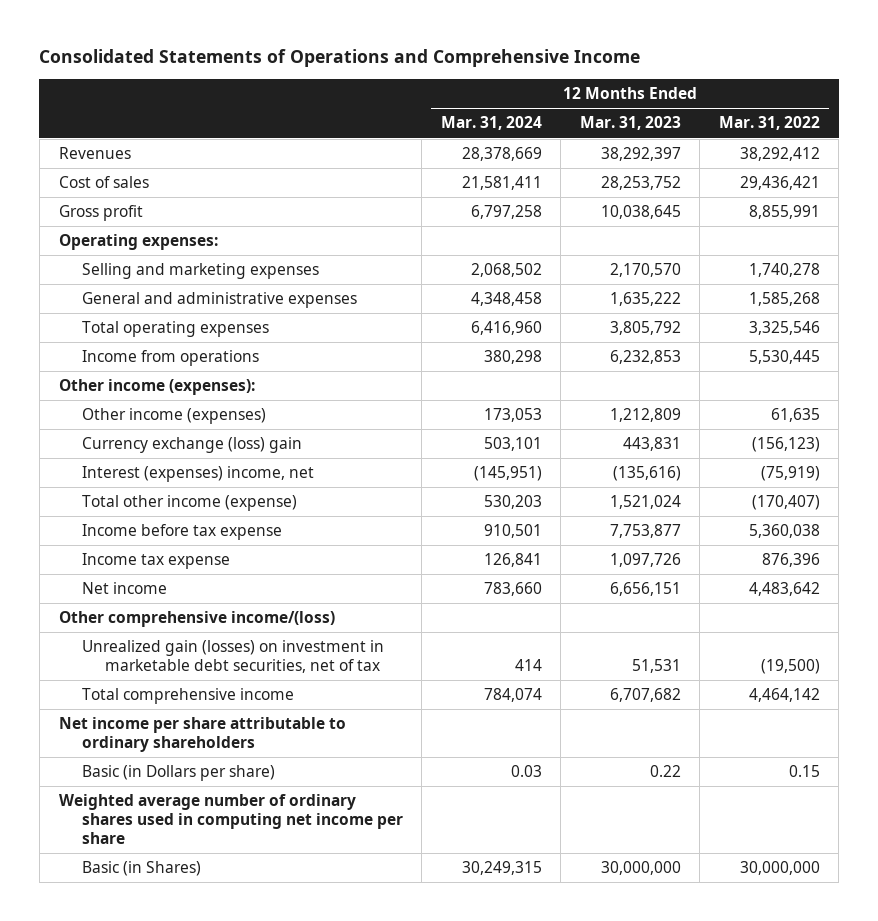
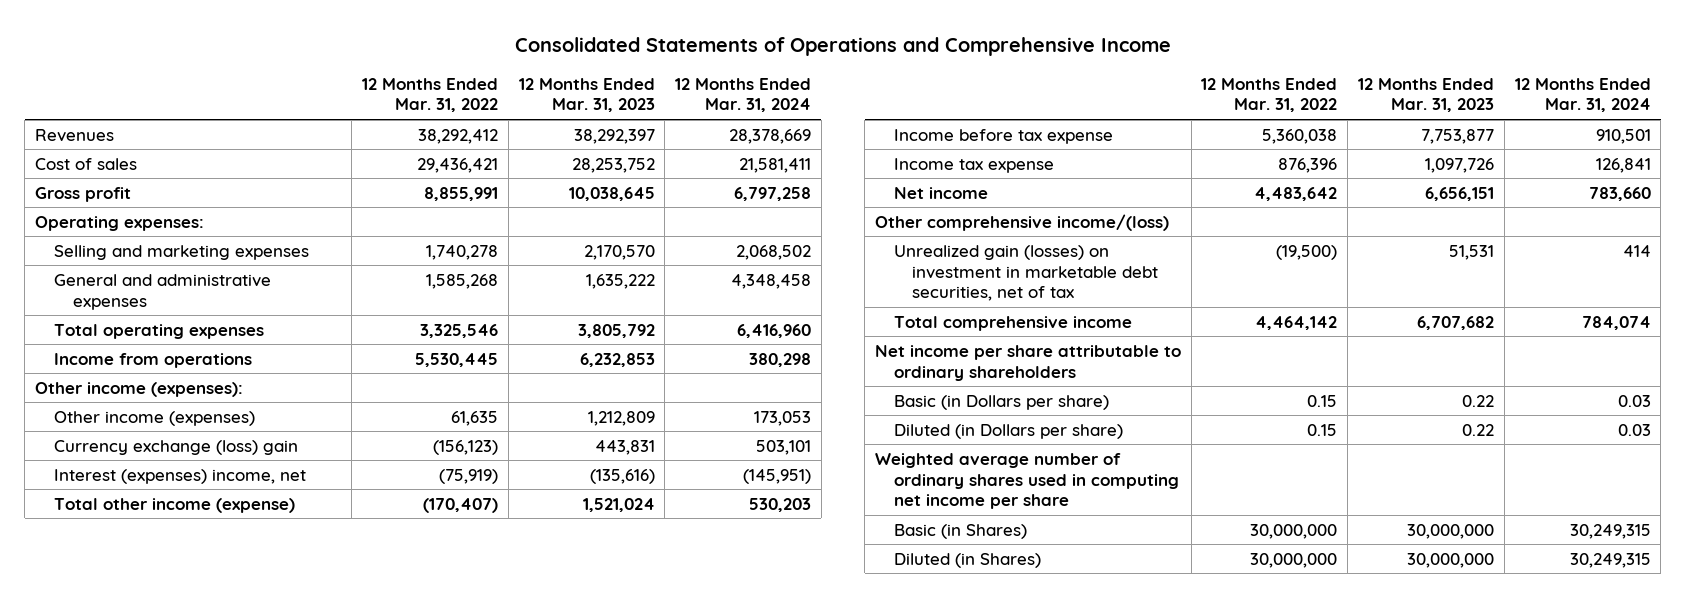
none -> [893,423,1123,439] Diluted (in Dollars per share)
none -> [893,552,1041,568] Diluted (in Shares)

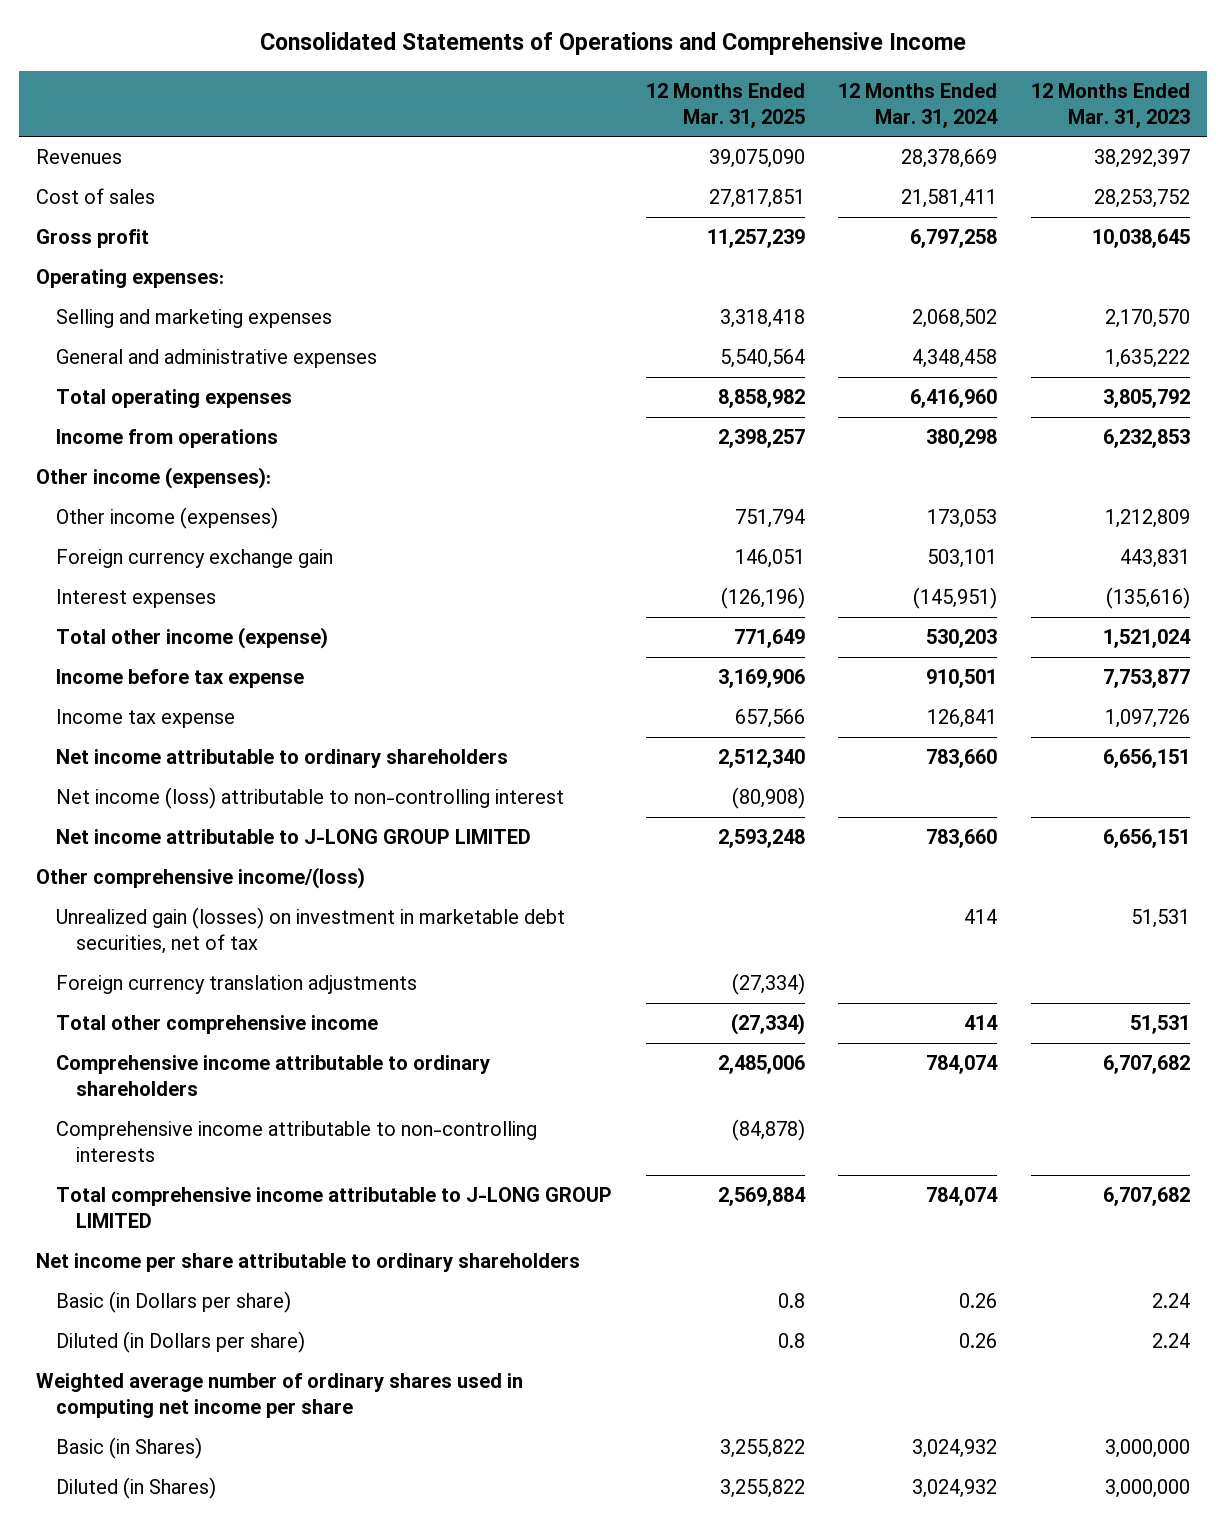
[361,77,498,113] 12 Months Ended Mar. 31, 2022 -> none
none -> [645,82,805,128] 12 Months Ended Mar. 31, 2025
[54,439,299,455] Currency exchange (loss) gain -> [55,549,333,569] Foreign currency exchange gain
[54,468,307,484] Interest (expenses) income, net -> [55,589,216,609] Interest expenses
none -> [55,749,508,769] Net income attributable to ordinary shareholders
none -> [55,787,564,810] Net income (loss) attributable to non-controlling interest
[893,186,988,199] Net income -> [55,829,531,845] Net income attributable to J-LONG GROUP LIMITED
none -> [55,975,417,995] Foreign currency translation adjustments
none -> [55,1015,378,1035] Total other comprehensive income
none -> [55,1055,490,1096] Comprehensive income attributable to ordinary shareholders
none -> [55,1121,537,1162] Comprehensive income attributable to non-controlling interests
[893,315,1132,331] Total comprehensive income -> [55,1187,612,1228] Total comprehensive income attributable to J-LONG GROUP LIMITED
[1462,394,1495,407] 0.22 -> [1152,1293,1191,1309] 2.24
[1617,394,1651,407] 0.03 -> [959,1293,998,1309] 0.26
[1462,423,1495,436] 0.22 -> [1152,1333,1191,1349] 2.24
[1617,423,1651,436] 0.03 -> [959,1333,998,1349] 0.26
[1407,523,1495,539] 30,000,000 -> [1105,1439,1191,1459] 3,000,000
[1569,523,1651,539] 30,249,315 -> [912,1439,998,1459] 3,024,932
[1407,552,1495,568] 30,000,000 -> [1105,1479,1191,1499] 3,000,000
[1569,552,1651,568] 30,249,315 -> [912,1479,998,1499] 3,024,932

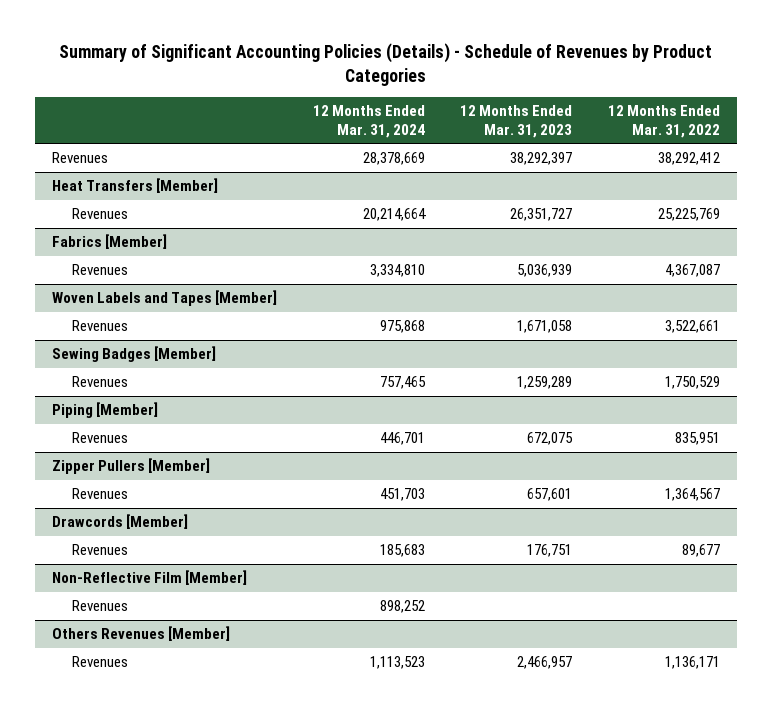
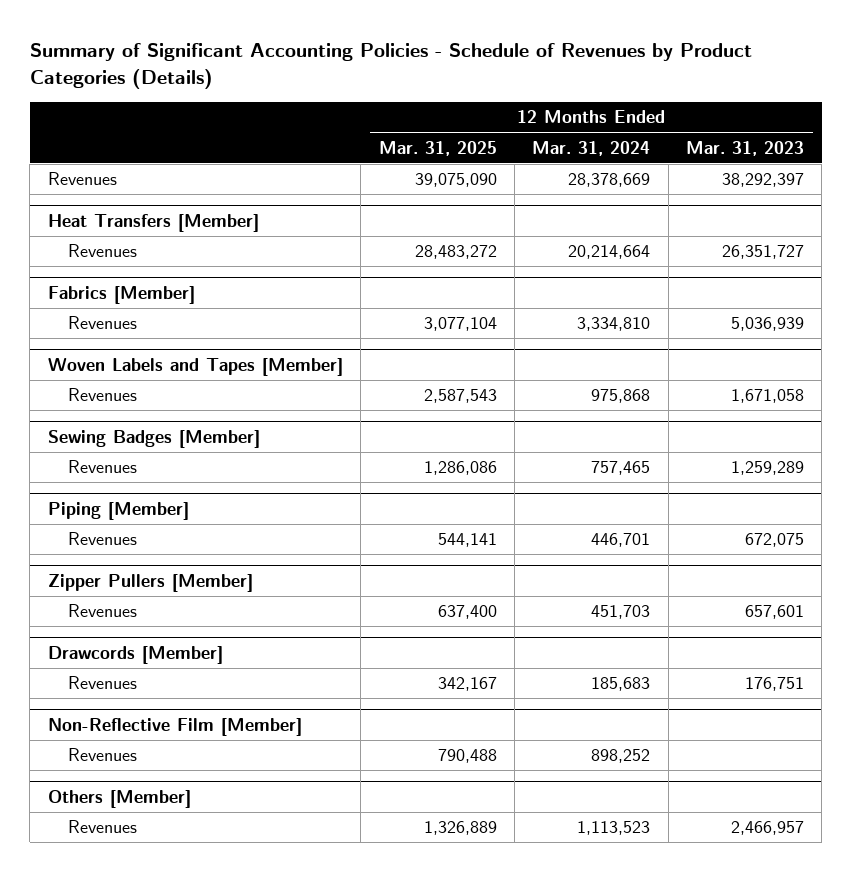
[58,43,712,86] Summary of Significant Accounting Policies (Details) - Schedule of Revenues by Product Categories -> [29,43,752,90] Summary of Significant Accounting Policies - Schedule of Revenues by Product Categories (Details)
[607,104,720,138] 12 Months Ended Mar. 31, 2022 -> none
none -> [378,140,497,156] Mar. 31, 2025
[52,626,231,642] Others Revenues [Member] -> [47,789,191,808] Others [Member]

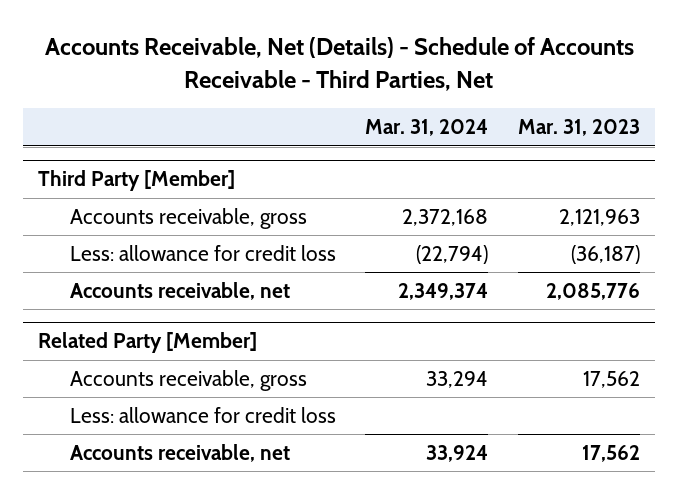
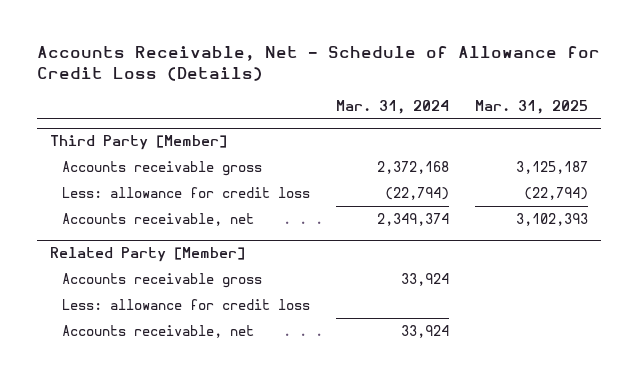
[44,37,634,91] Accounts Receivable, Net (Details) - Schedule of Accounts Receivable - Third Parties, Net -> [37,46,601,82] Accounts Receivable, Net - Schedule of Allowance for Credit Loss (Details)
[517,119,640,137] Mar. 31, 2023 -> none
none -> [475,100,589,115] Mar. 31, 2025
[69,207,307,229] Accounts receivable, gross -> [61,161,262,177] Accounts receivable gross
[69,369,307,391] Accounts receivable, gross -> [61,273,262,289] Accounts receivable gross
[426,370,489,388] 33,294 -> [401,273,450,287] 33,924

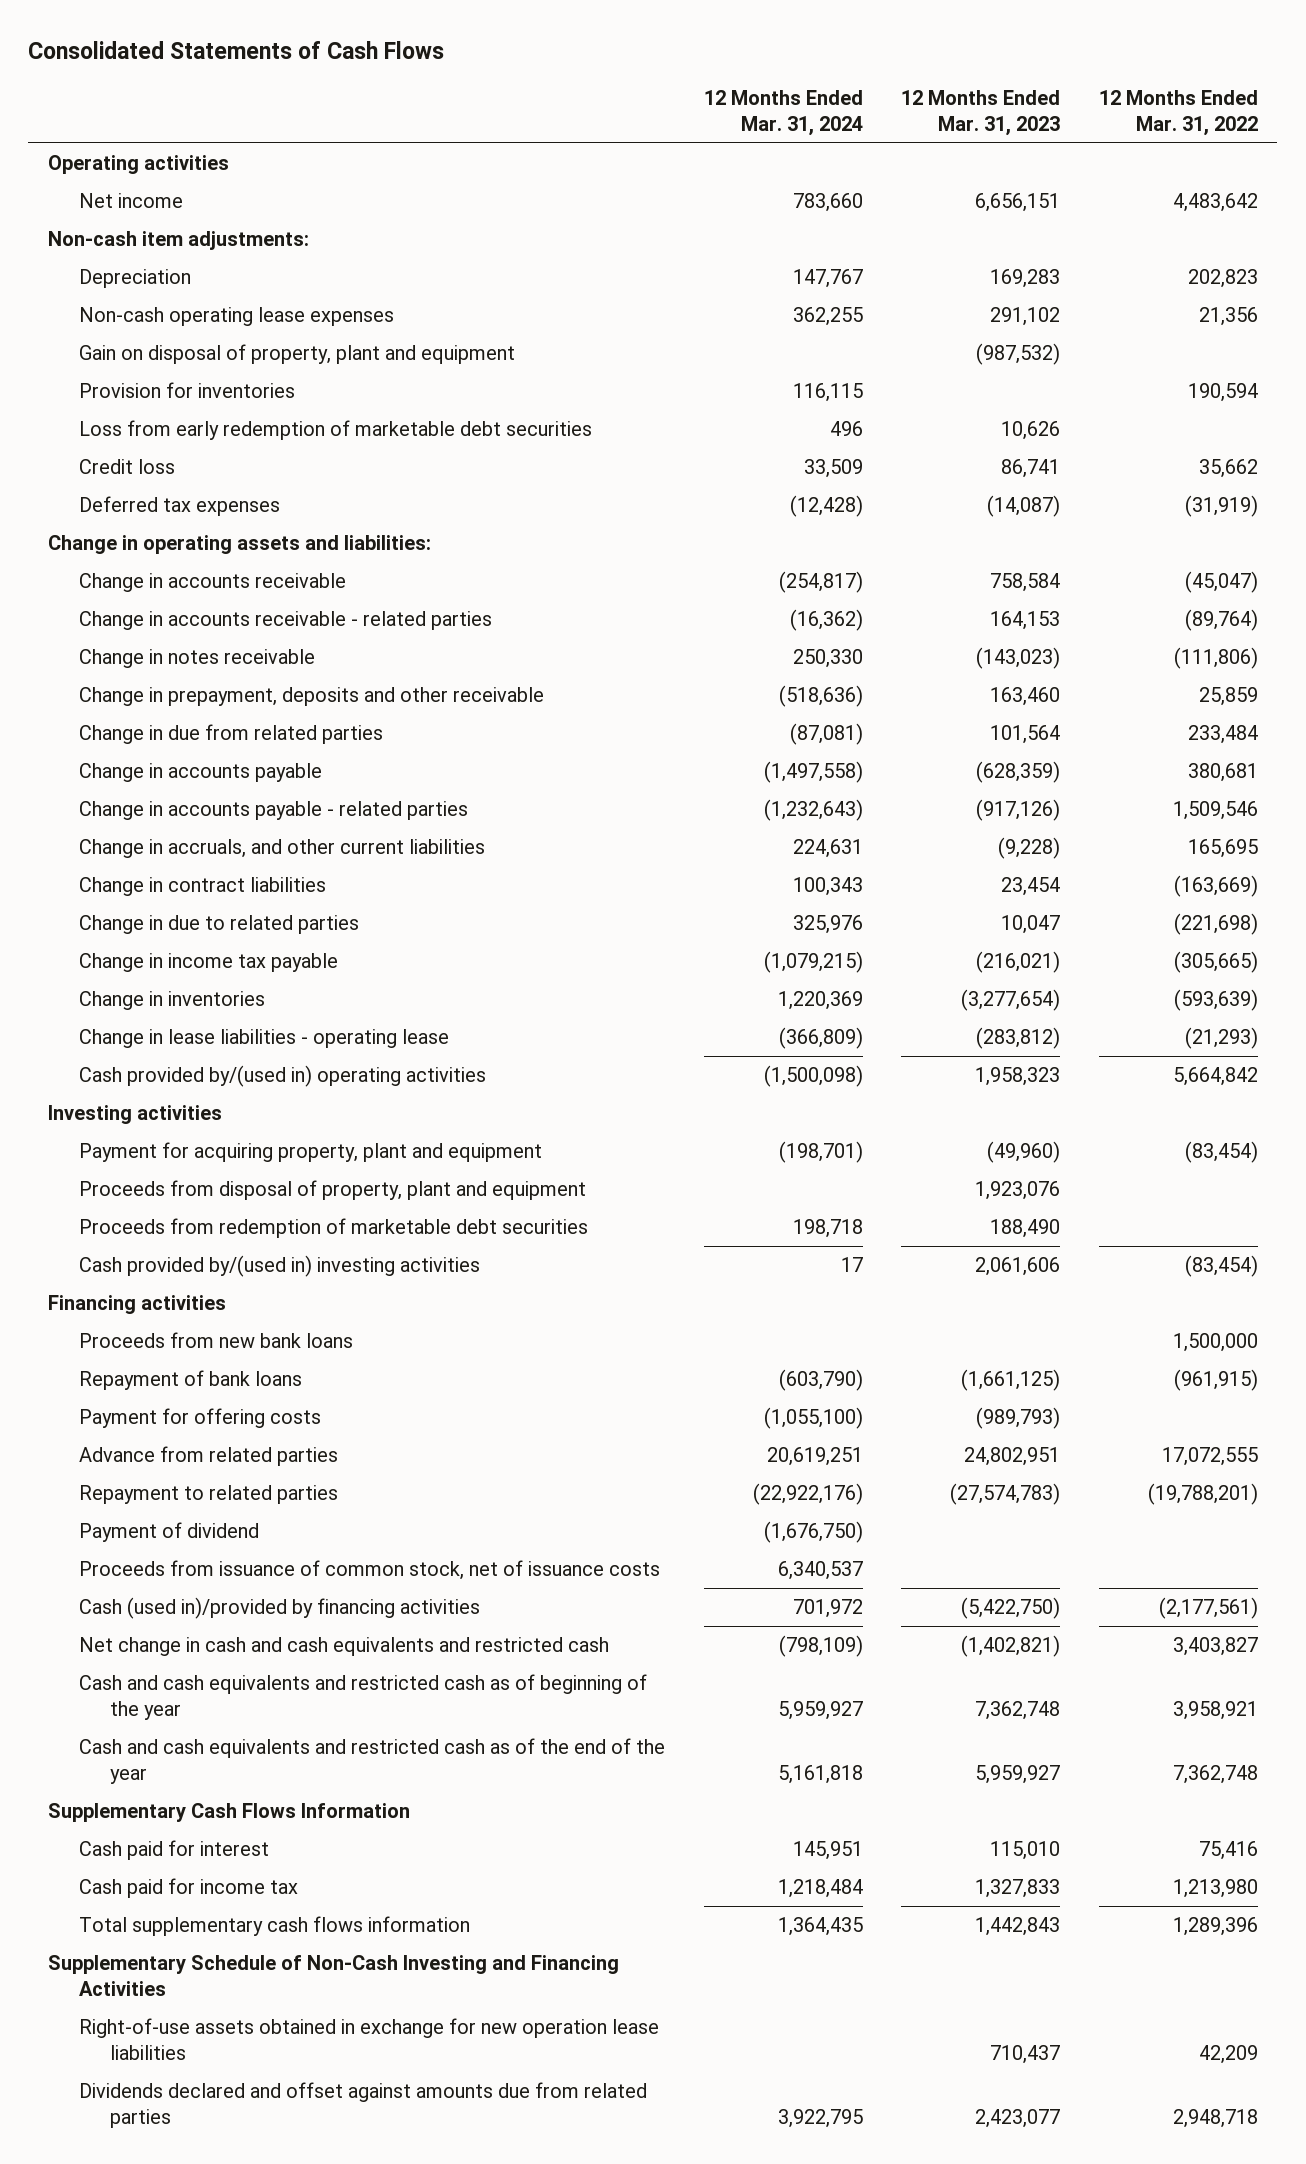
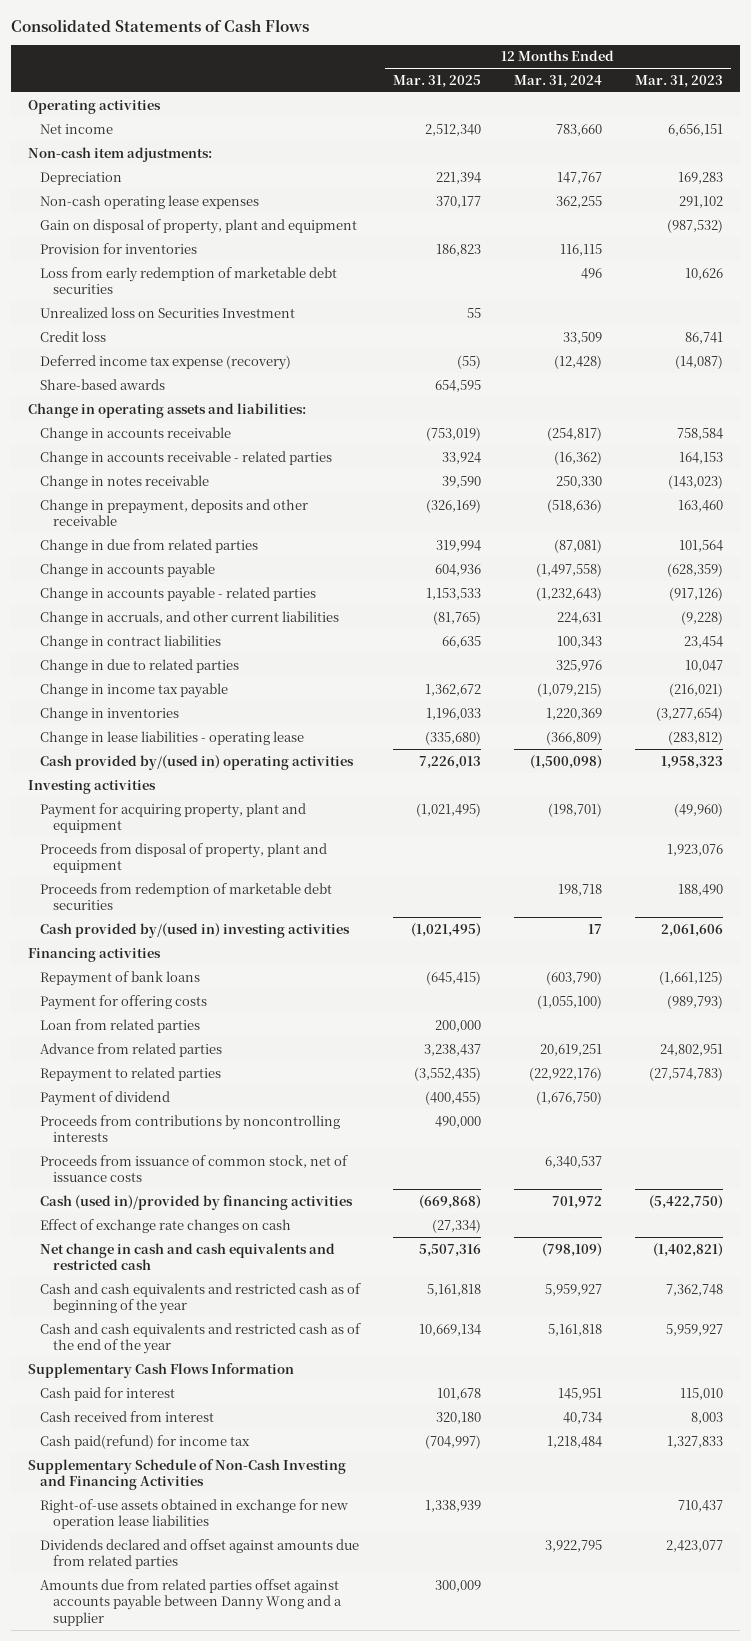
[1098,90,1258,136] 12 Months Ended Mar. 31, 2022 -> none
none -> [393,74,482,88] Mar. 31, 2025
none -> [40,306,296,318] Unrealized loss on Securities Investment
[79,496,281,517] Deferred tax expenses -> [40,354,292,370] Deferred income tax expense (recovery)
none -> [40,378,166,390] Share-based awards
[79,1332,354,1349] Proceeds from new bank loans -> none
none -> [40,1018,201,1033] Loan from related parties
none -> [40,1114,341,1143] Proceeds from contributions by noncontrolling interests
none -> [40,1218,292,1233] Effect of exchange rate changes on cash
[79,1916,471,1937] Total supplementary cash flows information -> none
none -> [40,1410,215,1422] Cash received from interest
[79,1878,299,1899] Cash paid for income tax -> [40,1434,251,1449] Cash paid(refund) for income tax
none -> [40,1578,342,1626] Amounts due from related parties offset against accounts payable between Danny Wong and a supplier

